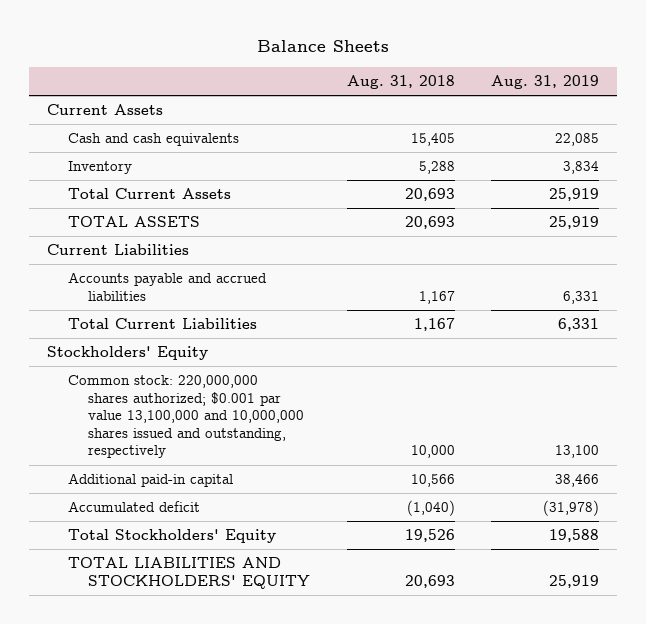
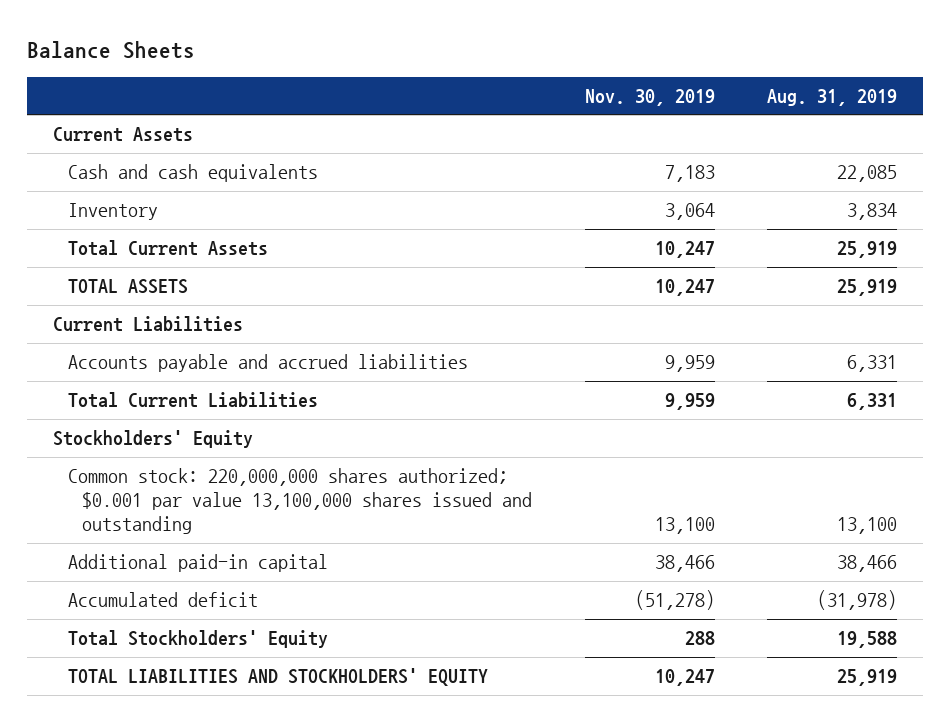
[346,74,455,89] Aug. 31, 2018 -> none
none -> [584,88,715,106] Nov. 30, 2019
[67,375,305,459] Common stock: 220,000,000 shares authorized; $0.001 par value 13,100,000 and 10,000,000 shares issued and outstanding, respectively -> [67,468,533,535] Common stock: 220,000,000 shares authorized; $0.001 par value 13,100,000 shares issued and outstanding

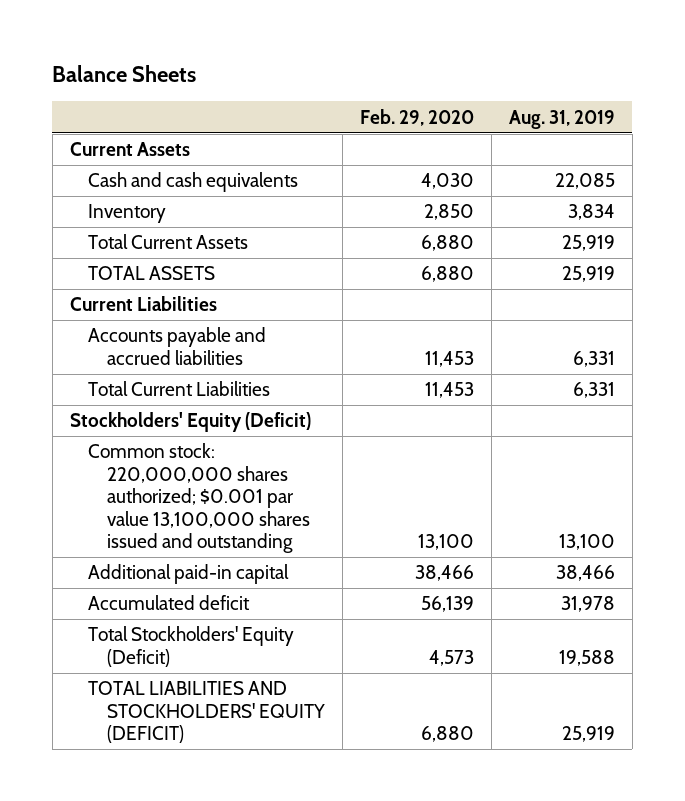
[584,88,715,106] Nov. 30, 2019 -> none
none -> [359,108,474,126] Feb. 29, 2020
[52,430,253,449] Stockholders' Equity -> [69,412,311,433] Stockholders' Equity (Deficit)
[817,590,898,611] (31,978) -> [560,596,615,613] 31,978
[67,630,328,649] Total Stockholders' Equity -> [88,626,295,667] Total Stockholders' Equity (Deficit)
[67,668,488,687] TOTAL LIABILITIES AND STOCKHOLDERS' EQUITY -> [88,681,325,744] TOTAL LIABILITIES AND STOCKHOLDERS' EQUITY (DEFICIT)

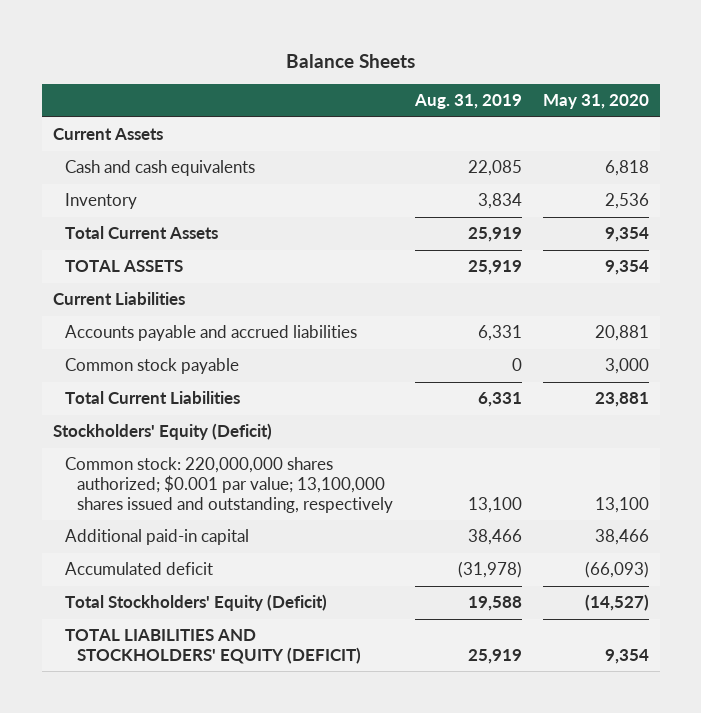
[359,108,474,126] Feb. 29, 2020 -> none
none -> [542,94,649,110] May 31, 2020
none -> [64,358,239,375] Common stock payable
[88,443,310,554] Common stock: 220,000,000 shares authorized; $0.001 par value 13,100,000 shares issued and outstanding -> [64,457,394,513] Common stock: 220,000,000 shares authorized; $0.001 par value; 13,100,000 shares issued and outstanding, respectively
[560,596,615,613] 31,978 -> [457,561,522,579] (31,978)

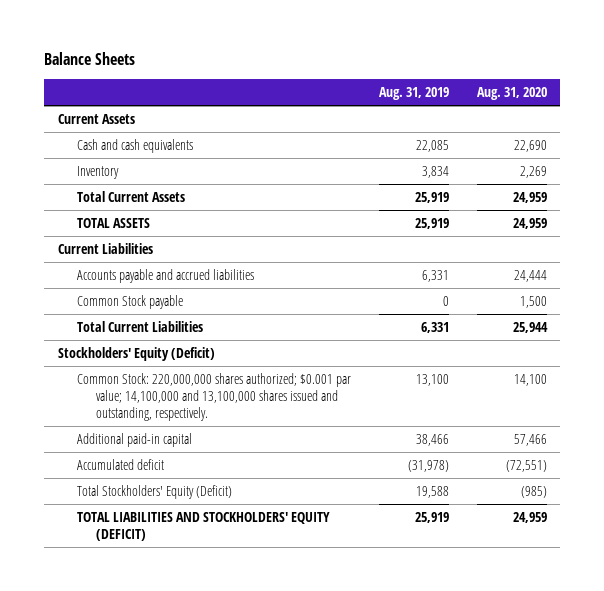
[542,94,649,110] May 31, 2020 -> none
none -> [476,87,547,101] Aug. 31, 2020
[64,358,239,375] Common stock payable -> [77,294,184,309] Common Stock payable
[64,457,394,513] Common stock: 220,000,000 shares authorized; $0.001 par value; 13,100,000 shares issued and outstanding, respectively -> [77,372,352,421] Common Stock: 220,000,000 shares authorized; $0.001 par value; 14,100,000 and 13,100,000 shares issued and outstanding, respectively.

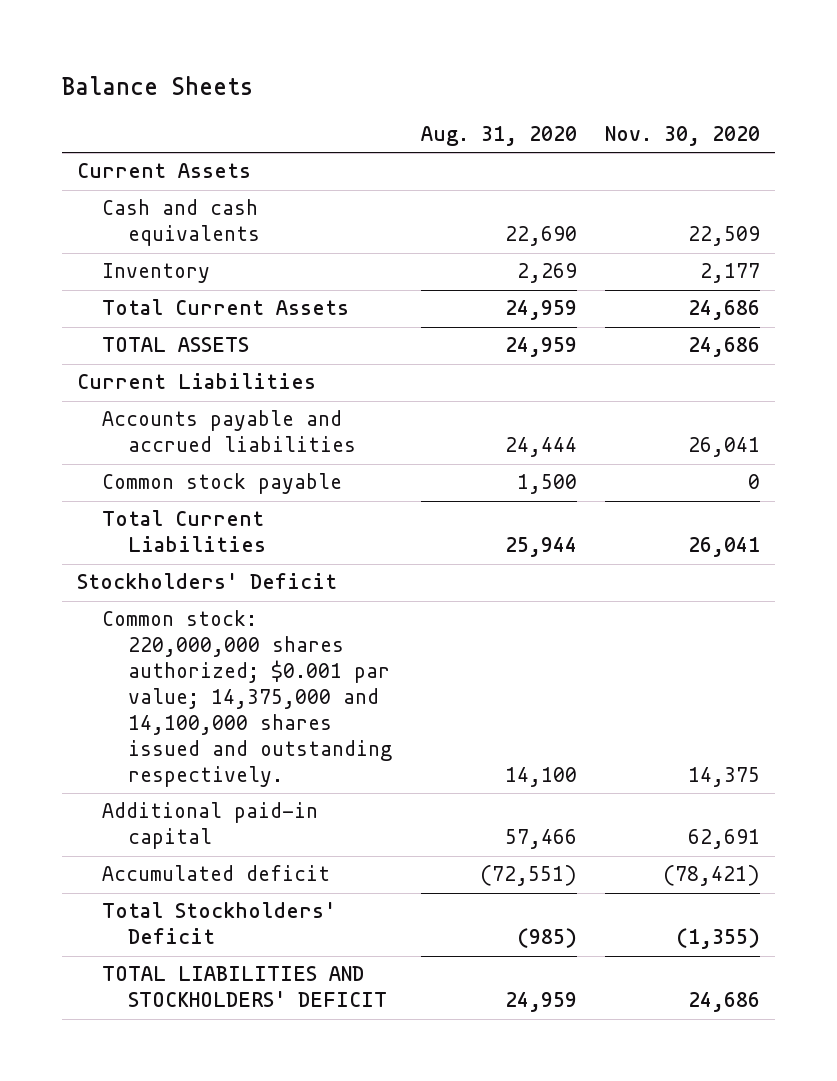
[378,87,449,101] Aug. 31, 2019 -> none
none -> [605,126,761,147] Nov. 30, 2020
[77,294,184,309] Common Stock payable -> [102,473,343,495] Common stock payable
[57,346,215,361] Stockholders' Equity (Deficit) -> [76,573,337,590] Stockholders' Deficit
[77,372,352,421] Common Stock: 220,000,000 shares authorized; $0.001 par value; 14,100,000 and 13,100,000 shares issued and outstanding, respectively. -> [102,610,392,788] Common stock: 220,000,000 shares authorized; $0.001 par value; 14,375,000 and 14,100,000 shares issued and outstanding respectively.
[77,484,233,499] Total Stockholders' Equity (Deficit) -> [102,902,337,945] Total Stockholders' Deficit
[77,511,331,541] TOTAL LIABILITIES AND STOCKHOLDERS' EQUITY (DEFICIT) -> [102,966,387,1008] TOTAL LIABILITIES AND STOCKHOLDERS' DEFICIT

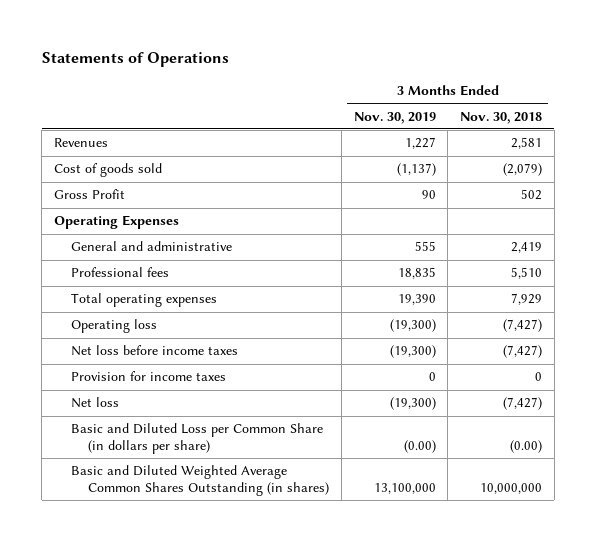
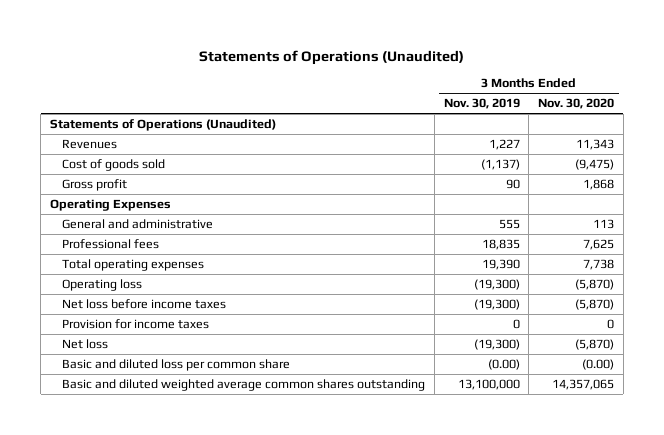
[41,52,229,68] Statements of Operations -> [199,49,465,65] Statements of Operations (Unaudited)
[459,111,542,124] Nov. 30, 2018 -> none
none -> [537,98,614,110] Nov. 30, 2020
none -> [50,119,277,132] Statements of Operations (Unaudited)
[54,189,126,200] Gross Profit -> [62,179,128,192] Gross profit
[71,423,324,454] Basic and Diluted Loss per Common Share (in dollars per share) -> [62,359,291,372] Basic and diluted loss per common share
[71,465,330,496] Basic and Diluted Weighted Average Common Shares Outstanding (in shares) -> [62,379,426,392] Basic and diluted weighted average common shares outstanding

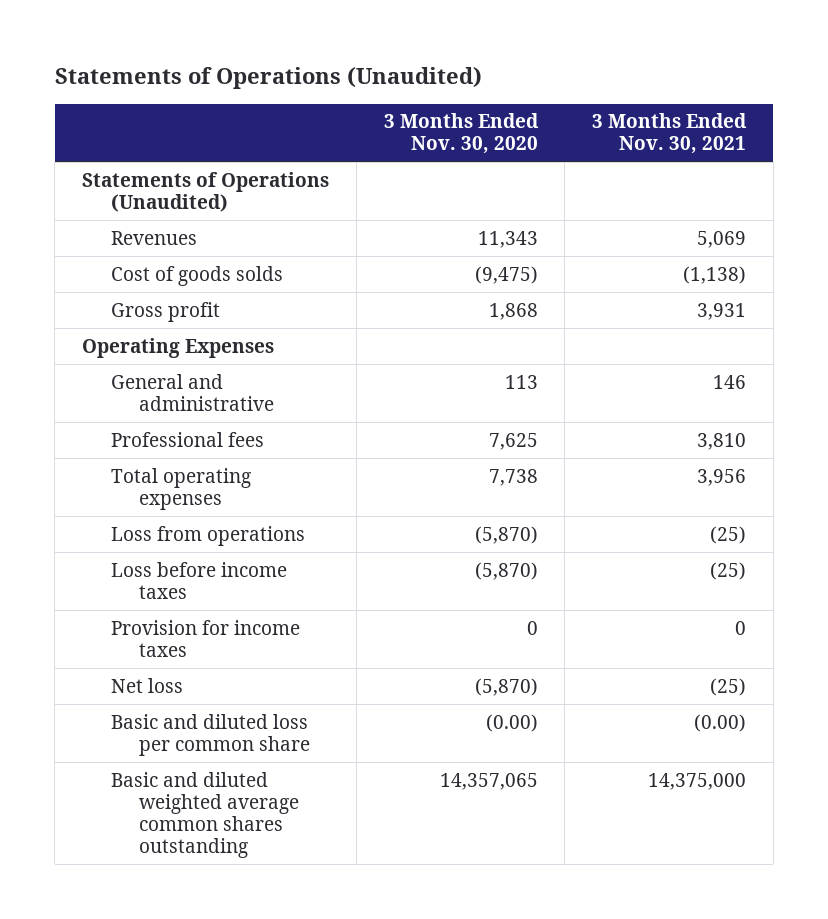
[443,98,520,110] Nov. 30, 2019 -> none
none -> [592,113,748,155] 3 Months Ended Nov. 30, 2021
[62,159,166,172] Cost of goods sold -> [110,265,283,286] Cost of goods solds
[62,279,143,292] Operating loss -> [110,525,305,546] Loss from operations
[62,299,227,310] Net loss before income taxes -> [110,561,287,599] Loss before income taxes

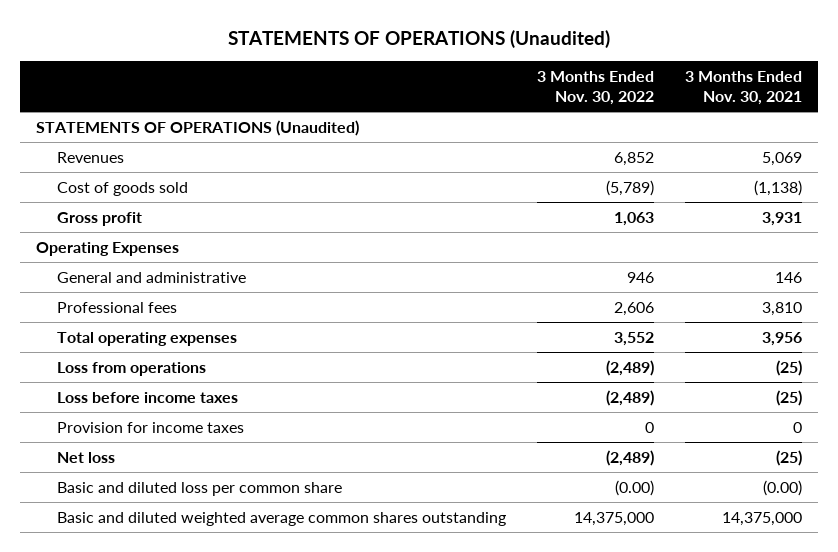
[54,67,482,90] Statements of Operations (Unaudited) -> [228,30,611,49] STATEMENTS OF OPERATIONS (Unaudited)
[383,113,539,155] 3 Months Ended Nov. 30, 2020 -> none
none -> [537,70,655,106] 3 Months Ended Nov. 30, 2022
[82,171,330,212] Statements of Operations (Unaudited) -> [35,119,359,136] STATEMENTS OF OPERATIONS (Unaudited)
[110,265,283,286] Cost of goods solds -> [57,181,189,196] Cost of goods sold

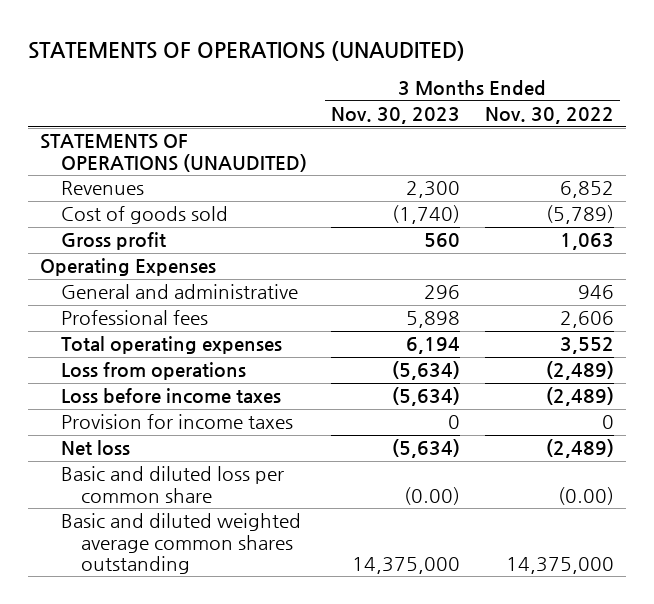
[228,30,611,49] STATEMENTS OF OPERATIONS (Unaudited) -> [28,40,466,61] STATEMENTS OF OPERATIONS (UNAUDITED)
[685,70,803,106] 3 Months Ended Nov. 30, 2021 -> none
none -> [331,107,461,125] Nov. 30, 2023
[35,119,359,136] STATEMENTS OF OPERATIONS (Unaudited) -> [40,134,307,172] STATEMENTS OF OPERATIONS (UNAUDITED)

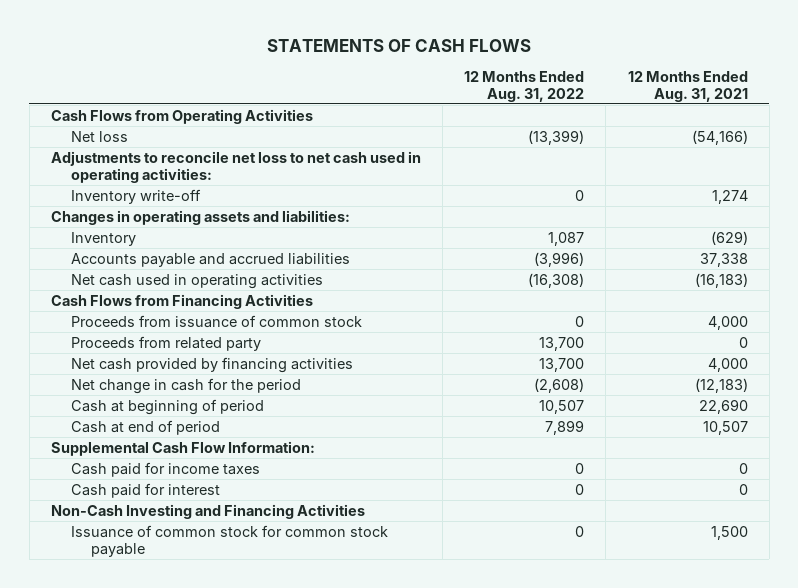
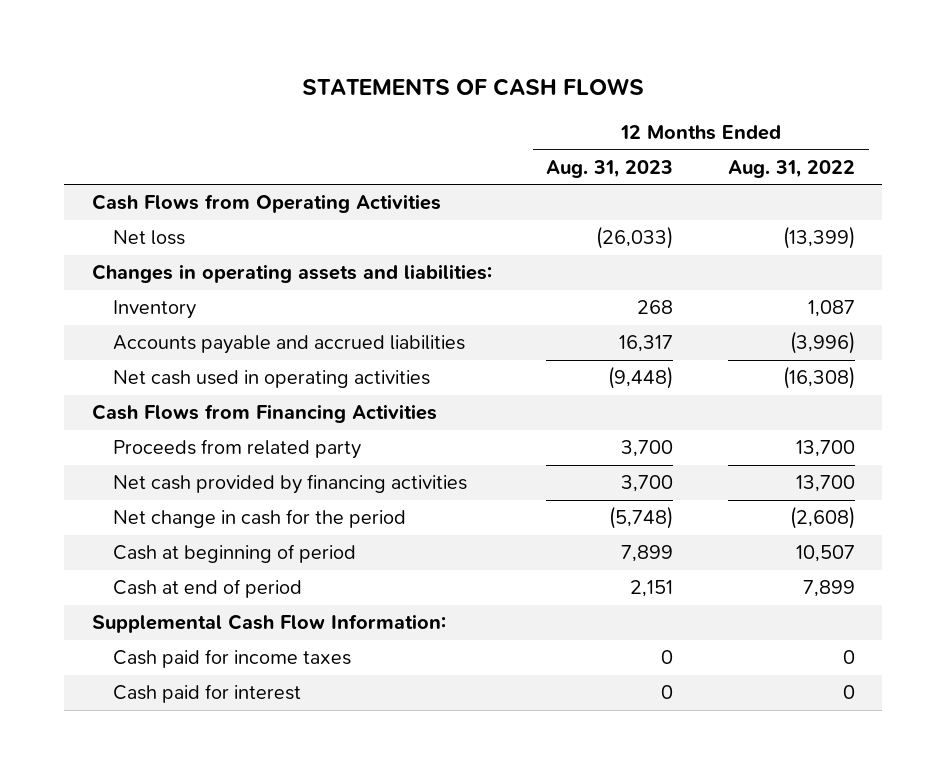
[627,71,748,102] 12 Months Ended Aug. 31, 2021 -> none
none -> [546,159,674,178] Aug. 31, 2023
[50,150,421,183] Adjustments to reconcile net loss to net cash used in operating activities: -> none
[70,188,201,204] Inventory write-off -> none
[70,314,362,328] Proceeds from issuance of common stock -> none
[50,503,365,519] Non-Cash Investing and Financing Activities -> none
[70,524,388,557] Issuance of common stock for common stock payable -> none

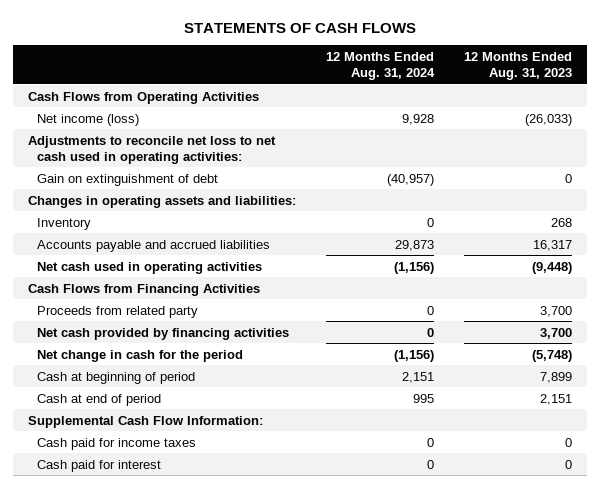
[728,159,856,178] Aug. 31, 2022 -> none
none -> [325,51,435,81] 12 Months Ended Aug. 31, 2024
[112,230,185,246] Net loss -> [37,113,140,126] Net income (loss)
none -> [27,135,276,164] Adjustments to reconcile net loss to net cash used in operating activities:
none -> [37,173,219,186] Gain on extinguishment of debt

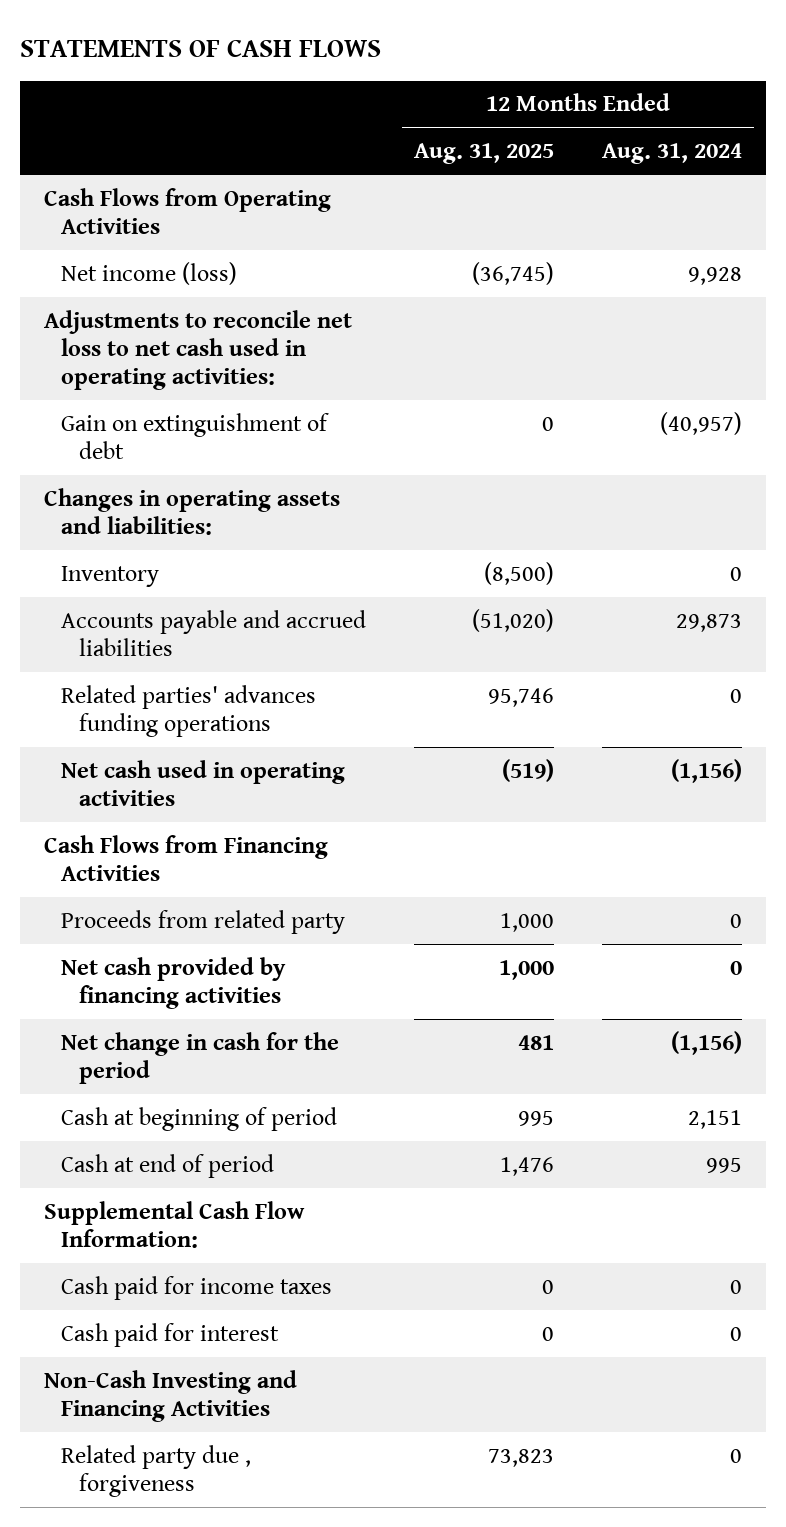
[464,51,573,81] 12 Months Ended Aug. 31, 2023 -> none
none -> [414,143,555,165] Aug. 31, 2025
none -> [61,684,317,737] Related parties' advances funding operations
none -> [44,1369,298,1422] Non-Cash Investing and Financing Activities
none -> [61,1444,252,1497] Related party due , forgiveness

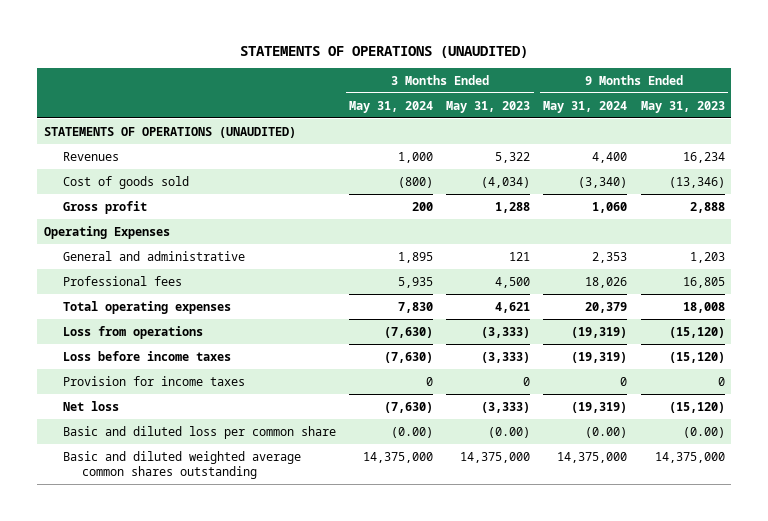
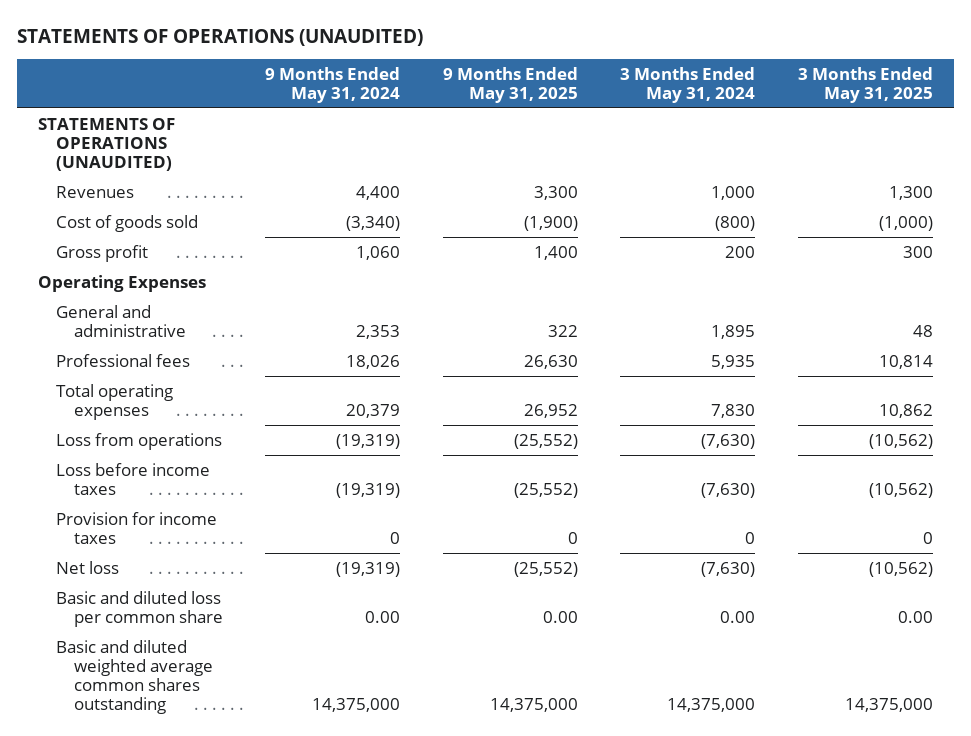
[446,100,531,113] May 31, 2023 -> none
[640,100,725,113] May 31, 2023 -> none
none -> [442,66,578,104] 9 Months Ended May 31, 2025
none -> [797,66,933,104] 3 Months Ended May 31, 2025
[390,426,433,438] (0.00) -> [720,610,756,623] 0.00
[585,426,628,438] (0.00) -> [365,610,401,623] 0.00

